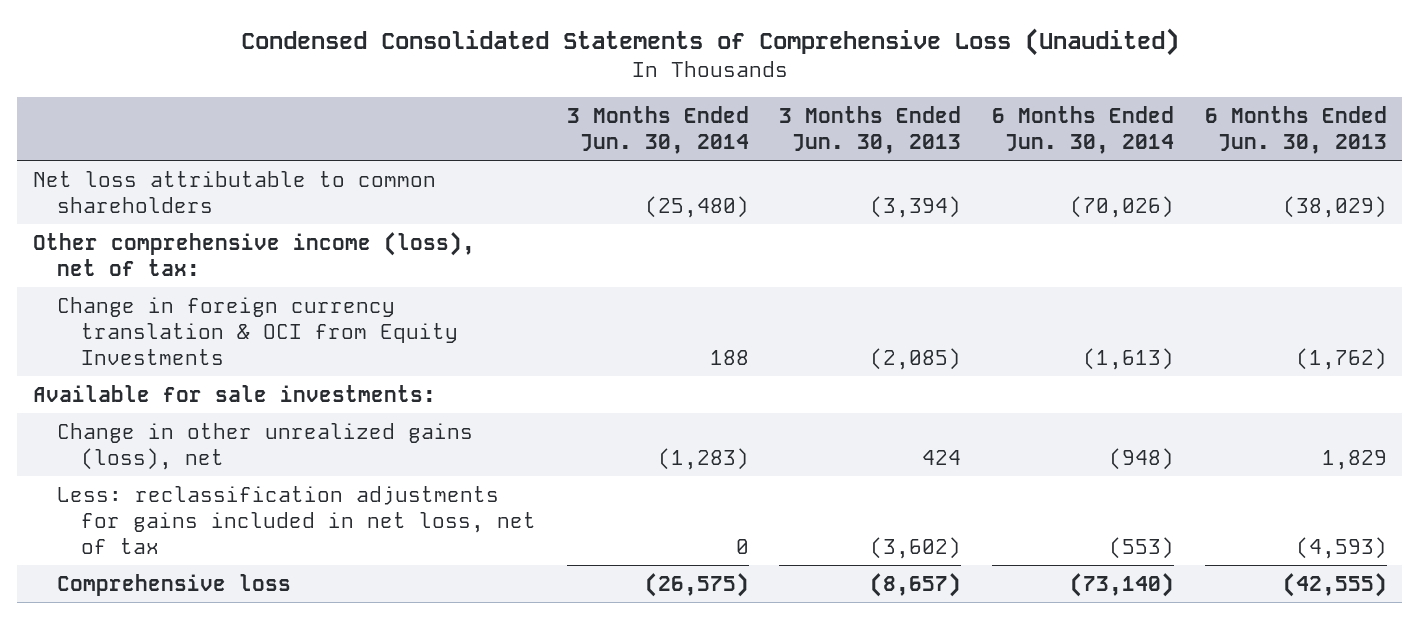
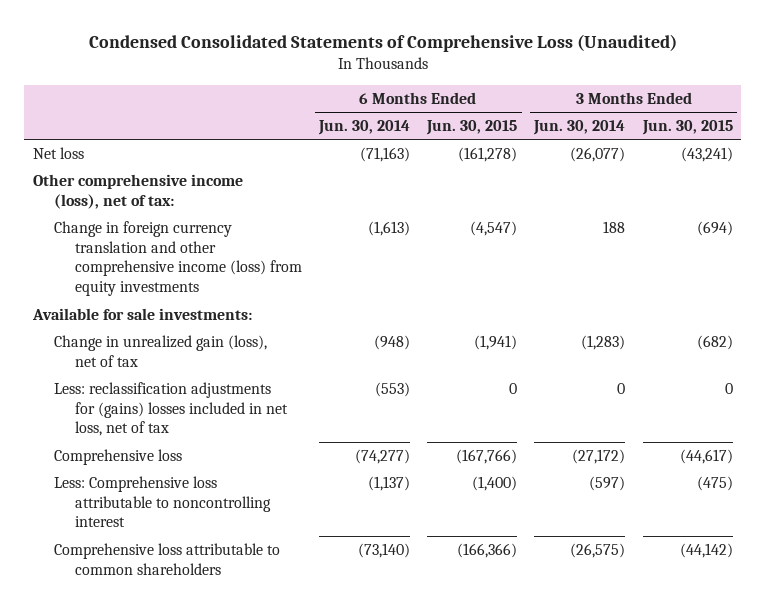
[779,105,962,155] 3 Months Ended Jun. 30, 2013 -> none
[1204,105,1387,155] 6 Months Ended Jun. 30, 2013 -> none
none -> [426,119,518,135] Jun. 30, 2015
none -> [641,119,733,135] Jun. 30, 2015
[32,170,436,213] Net loss attributable to common shareholders -> none
none -> [32,146,84,159] Net loss
[56,296,459,366] Change in foreign currency translation & OCI from Equity Investments -> [53,220,302,297] Change in foreign currency translation and other comprehensive income (loss) from equity investments
[56,422,473,470] Change in other unrealized gains (loss), net -> [53,334,267,367] Change in unrealized gain (loss), net of tax
[56,485,537,555] Less: reclassification adjustments for gains included in net loss, net of tax -> [53,381,288,437] Less: reclassification adjustments for (gains) losses included in net loss, net of tax
[644,572,749,597] (26,575) -> [572,448,626,464] (27,172)
[1070,572,1175,597] (73,140) -> [355,448,411,464] (74,277)
none -> [53,475,271,528] Less: Comprehensive loss attributable to noncontrolling interest
none -> [53,542,280,575] Comprehensive loss attributable to common shareholders

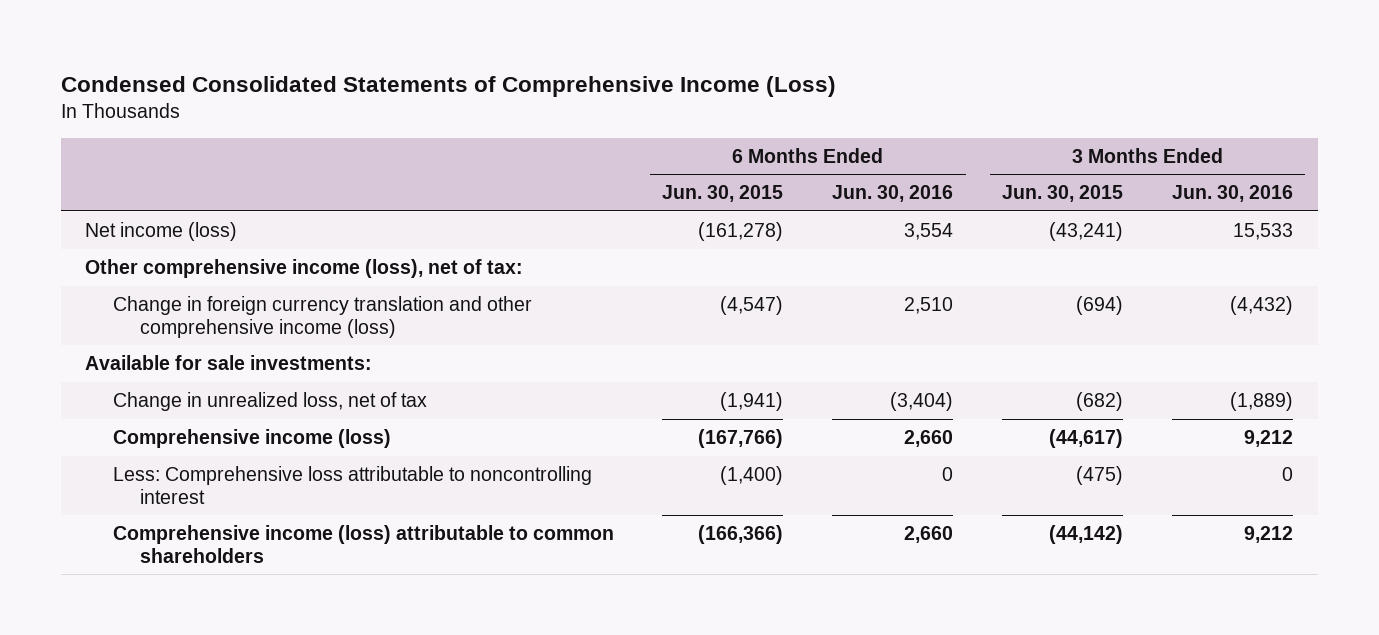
[88,34,677,53] Condensed Consolidated Statements of Comprehensive Loss (Unaudited) -> [61,75,837,97] Condensed Consolidated Statements of Comprehensive Income (Loss)
[318,119,411,135] Jun. 30, 2014 -> none
[533,119,626,135] Jun. 30, 2014 -> none
none -> [832,185,954,203] Jun. 30, 2016
none -> [1172,185,1294,203] Jun. 30, 2016
[32,146,84,159] Net loss -> [85,222,238,242] Net income (loss)
[53,220,302,297] Change in foreign currency translation and other comprehensive income (loss) from equity investments -> [112,296,532,338] Change in foreign currency translation and other comprehensive income (loss)
[53,381,288,437] Less: reclassification adjustments for (gains) losses included in net loss, net of tax -> none
[53,334,267,367] Change in unrealized gain (loss), net of tax -> [112,392,427,412] Change in unrealized loss, net of tax
[53,448,182,465] Comprehensive loss -> [112,429,391,449] Comprehensive income (loss)
[53,542,280,575] Comprehensive loss attributable to common shareholders -> [112,525,614,563] Comprehensive income (loss) attributable to common shareholders

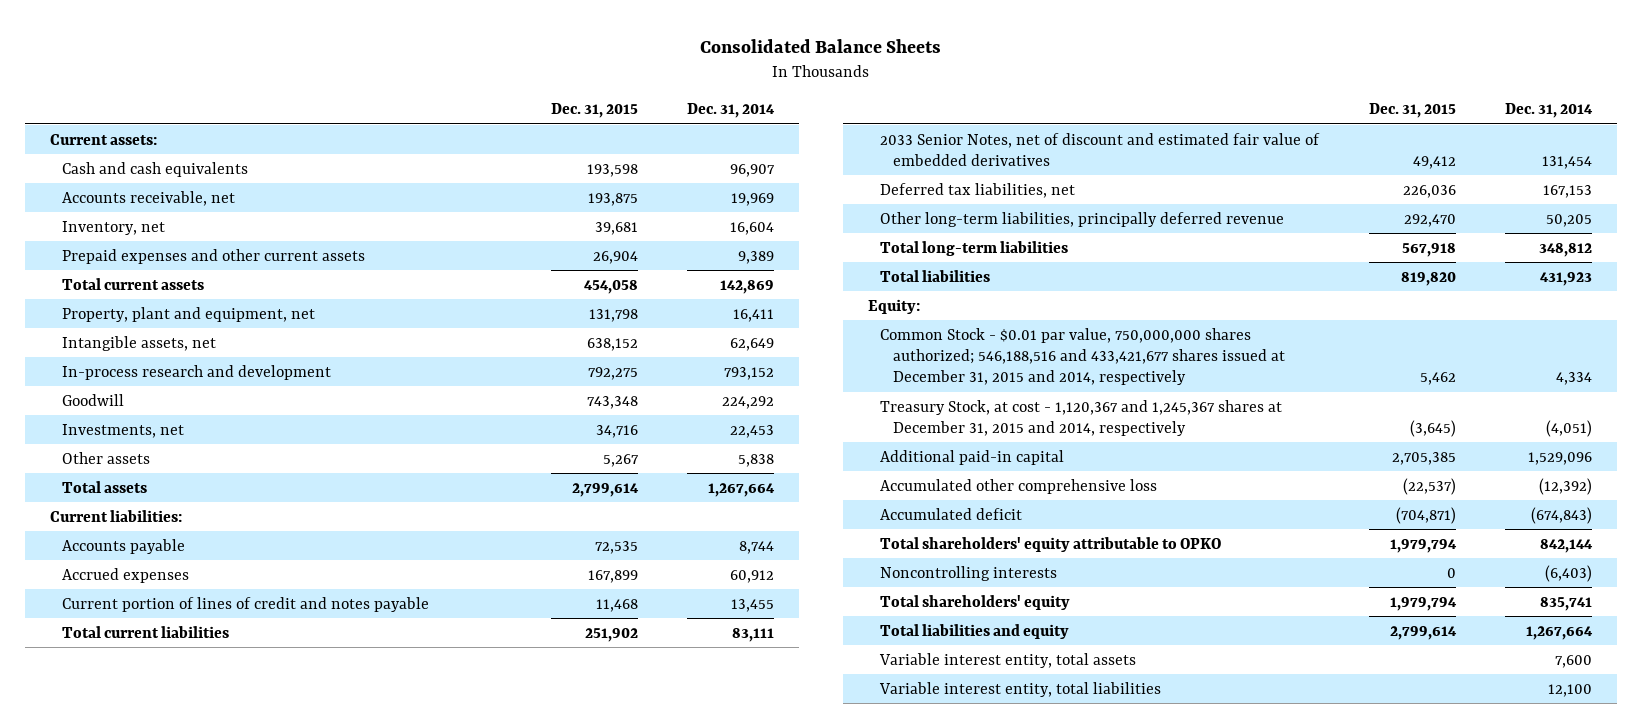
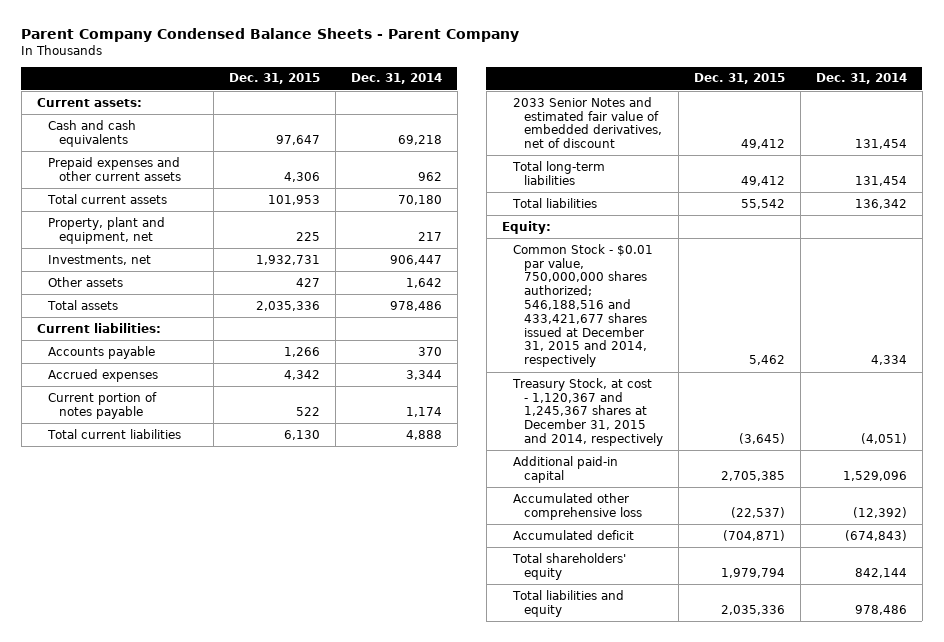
[700,38,942,53] Consolidated Balance Sheets -> [21,28,520,43] Parent Company Condensed Balance Sheets - Parent Company
[62,190,236,206] Accounts receivable, net -> none
[62,220,166,235] Inventory, net -> none
[62,335,217,351] Intangible assets, net -> none
[62,364,332,380] In-process research and development -> none
[62,393,125,406] Goodwill -> none
[586,163,638,177] 193,598 -> [275,134,320,145] 97,647
[730,163,776,177] 96,907 -> [397,134,442,145] 69,218
[592,250,638,264] 26,904 -> [283,171,320,182] 4,306
[738,250,775,264] 9,389 -> [417,171,442,181] 962
[583,279,638,294] 454,058 -> [267,194,320,205] 101,953
[720,279,775,294] 142,869 -> [397,194,442,205] 70,180
[588,308,638,322] 131,798 -> [295,231,320,241] 225
[733,308,775,322] 16,411 -> [417,231,442,241] 217
[595,424,638,438] 34,716 -> [255,254,320,265] 1,932,731
[730,424,775,438] 22,453 -> [389,254,442,265] 906,447
[602,453,639,467] 5,267 -> [295,277,320,287] 427
[738,453,775,467] 5,838 -> [405,277,442,288] 1,642
[571,482,639,497] 2,799,614 -> [255,300,320,311] 2,035,336
[708,482,776,497] 1,267,664 -> [389,300,442,311] 978,486
[880,182,1076,198] Deferred tax liabilities, net -> none
[880,211,1285,227] Other long-term liabilities, principally deferred revenue -> none
[594,540,638,554] 72,535 -> [283,346,320,357] 1,266
[739,540,775,554] 8,744 -> [417,346,442,356] 370
[587,569,638,583] 167,899 -> [283,369,320,380] 4,342
[730,569,775,583] 60,912 -> [405,369,442,380] 3,344
[62,596,430,612] Current portion of lines of credit and notes payable -> [47,391,157,419] Current portion of notes payable
[595,598,638,612] 11,468 -> [295,406,320,416] 522
[731,598,775,612] 13,455 -> [405,406,442,417] 1,174
[584,627,638,642] 251,902 -> [283,429,320,440] 6,130
[732,627,775,642] 83,111 -> [405,429,442,440] 4,888
[880,132,1321,166] 2033 Senior Notes, net of discount and estimated fair value of embedded derivatives -> [513,96,663,149] 2033 Senior Notes and estimated fair value of embedded derivatives, net of discount
[1401,242,1456,257] 567,918 -> [741,175,786,186] 49,412
[1539,242,1593,257] 348,812 -> [854,175,907,186] 131,454
[1400,271,1456,286] 819,820 -> [741,198,786,209] 55,542
[1540,271,1593,286] 431,923 -> [854,198,907,209] 136,342
[880,536,1222,552] Total shareholders' equity attributable to OPKO -> none
[880,565,1058,581] Noncontrolling interests -> none
[879,652,1137,668] Variable interest entity, total assets -> none
[879,681,1162,697] Variable interest entity, total liabilities -> none
[1540,596,1593,611] 835,741 -> [854,567,907,578] 842,144
[1389,625,1457,640] 2,799,614 -> [721,604,786,615] 2,035,336
[1526,625,1594,640] 1,267,664 -> [854,604,907,615] 978,486

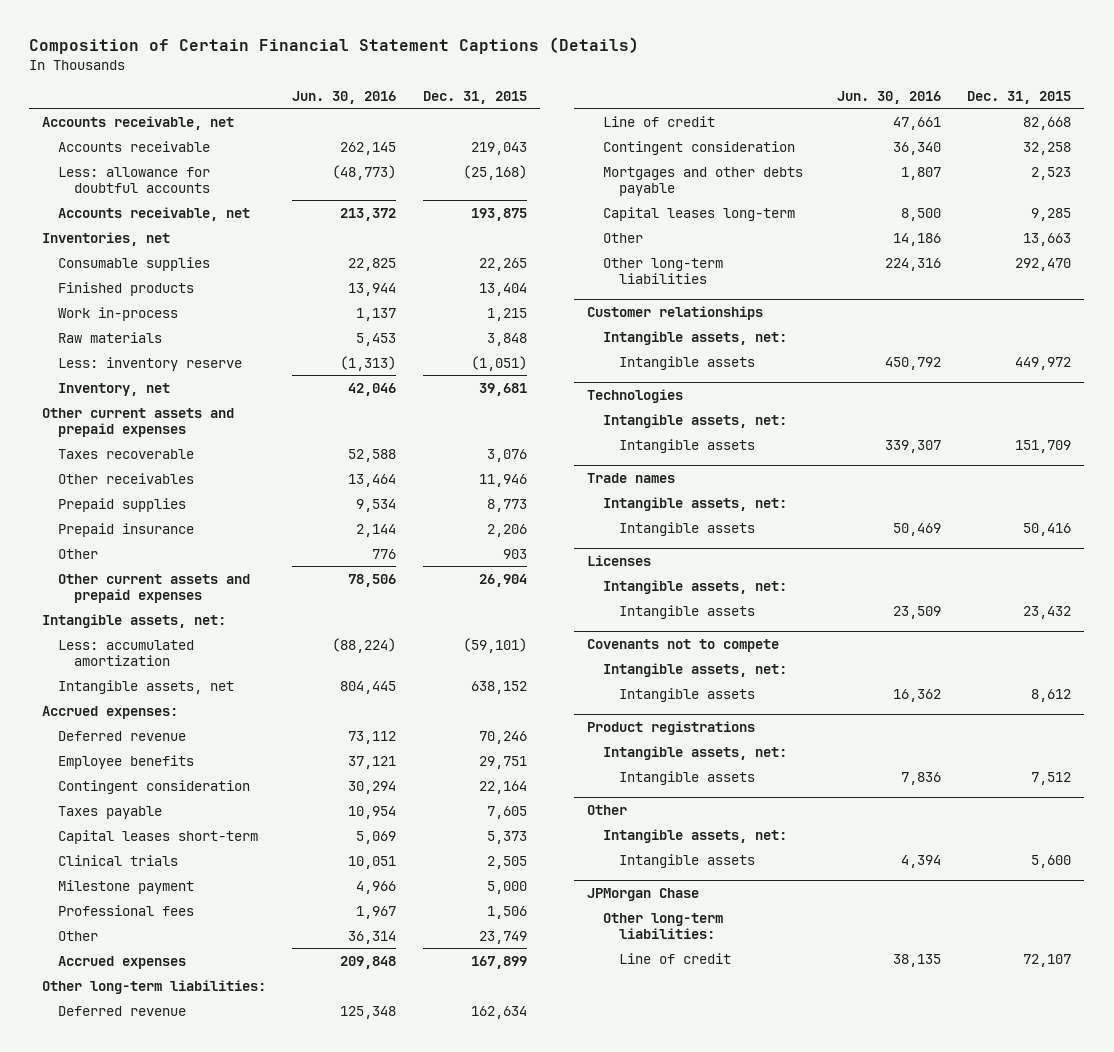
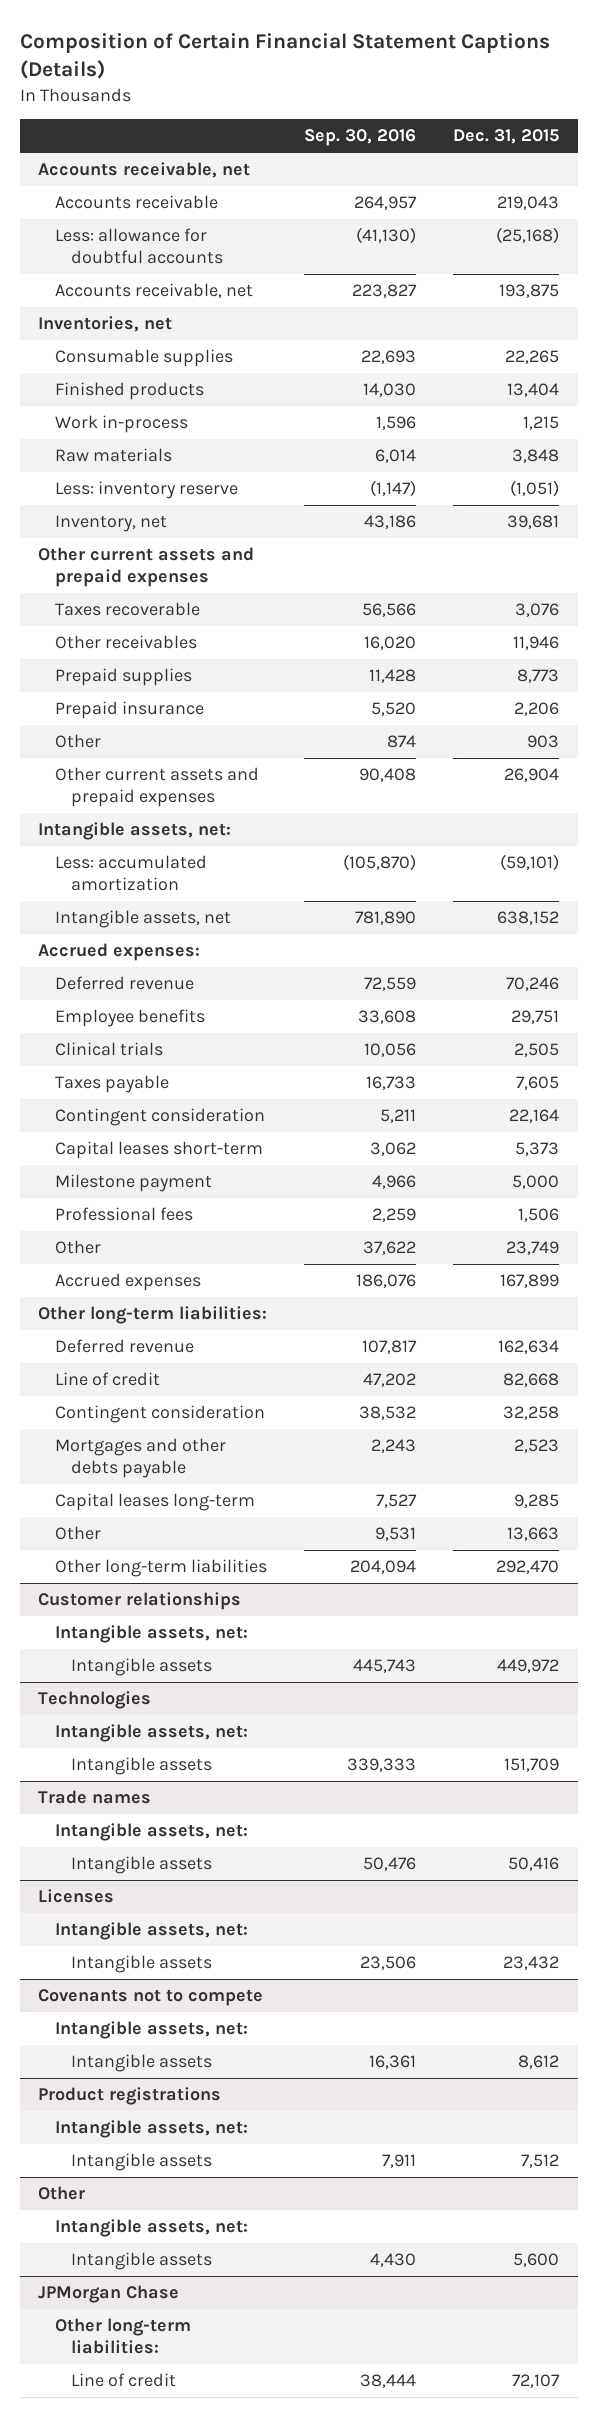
[292,90,397,104] Jun. 30, 2016 -> none
none -> [304,129,417,147] Sep. 30, 2016
[58,854,179,866] Clinical trials -> [54,1042,163,1057] Clinical trials
[58,779,251,794] Contingent consideration -> [54,1108,265,1127] Contingent consideration

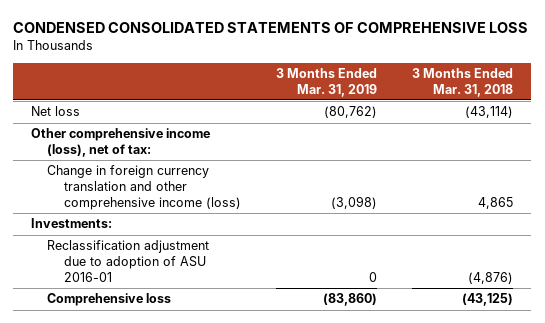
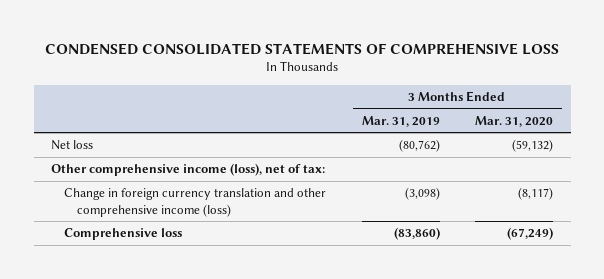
[412,68,514,97] 3 Months Ended Mar. 31, 2018 -> none
none -> [475,115,554,127] Mar. 31, 2020
[31,218,113,229] Investments: -> none
[47,240,210,282] Reclassification adjustment due to adoption of ASU 2016-01 -> none

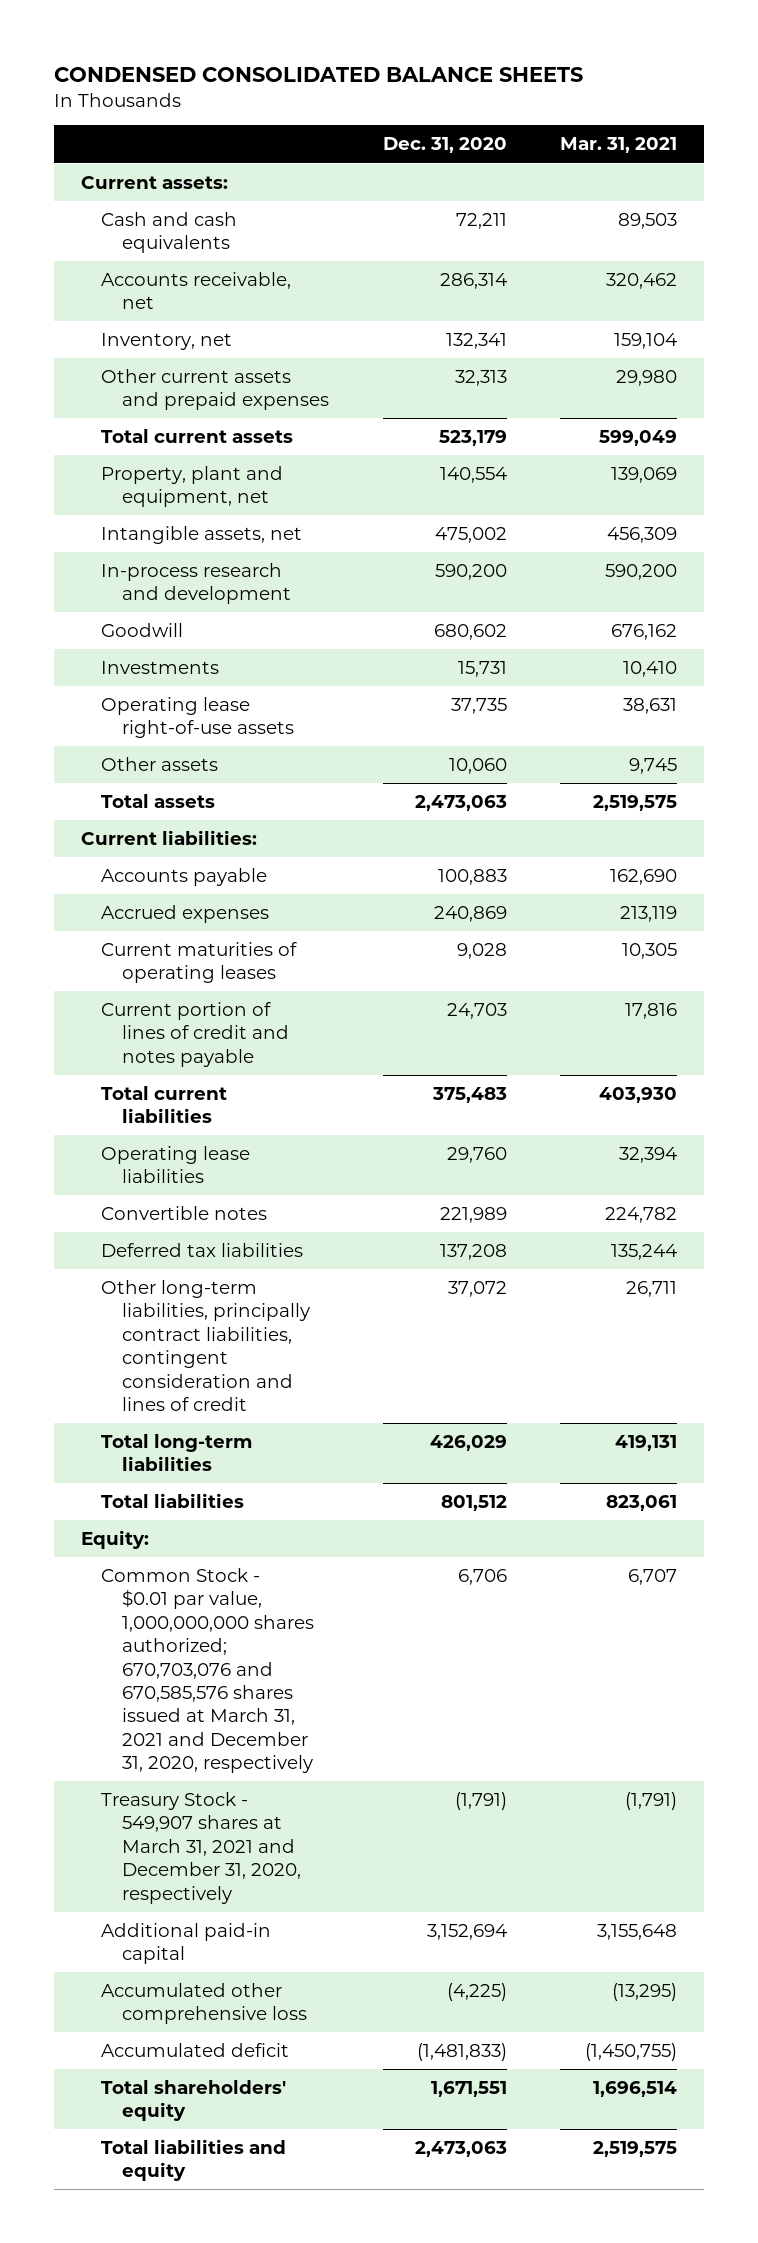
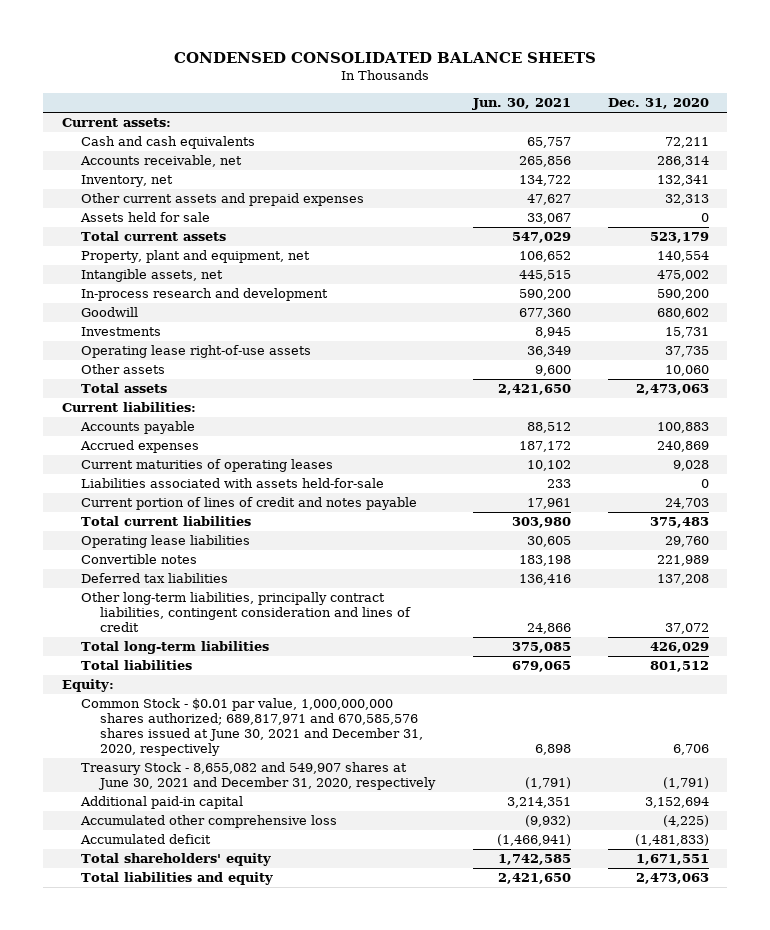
[560,137,678,154] Mar. 31, 2021 -> none
none -> [471,98,571,111] Jun. 30, 2021
none -> [80,212,211,223] Assets held for sale
none -> [81,478,385,489] Liabilities associated with assets held-for-sale
[101,1567,315,1774] Common Stock - $0.01 par value, 1,000,000,000 shares authorized; 670,703,076 and 670,585,576 shares issued at March 31, 2021 and December 31, 2020, respectively -> [81,698,424,757] Common Stock - $0.01 par value, 1,000,000,000 shares authorized; 689,817,971 and 670,585,576 shares issued at June 30, 2021 and December 31, 2020, respectively
[101,1791,302,1904] Treasury Stock - 549,907 shares at March 31, 2021 and December 31, 2020, respectively -> [81,762,437,791] Treasury Stock - 8,655,082 and 549,907 shares at June 30, 2021 and December 31, 2020, respectively

